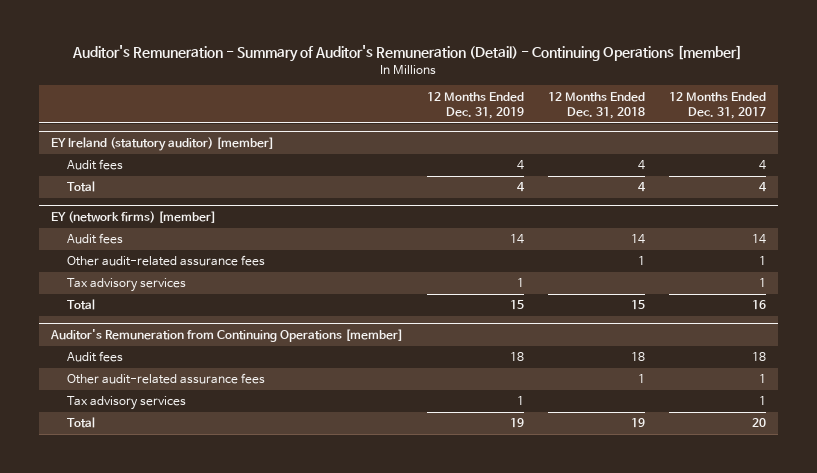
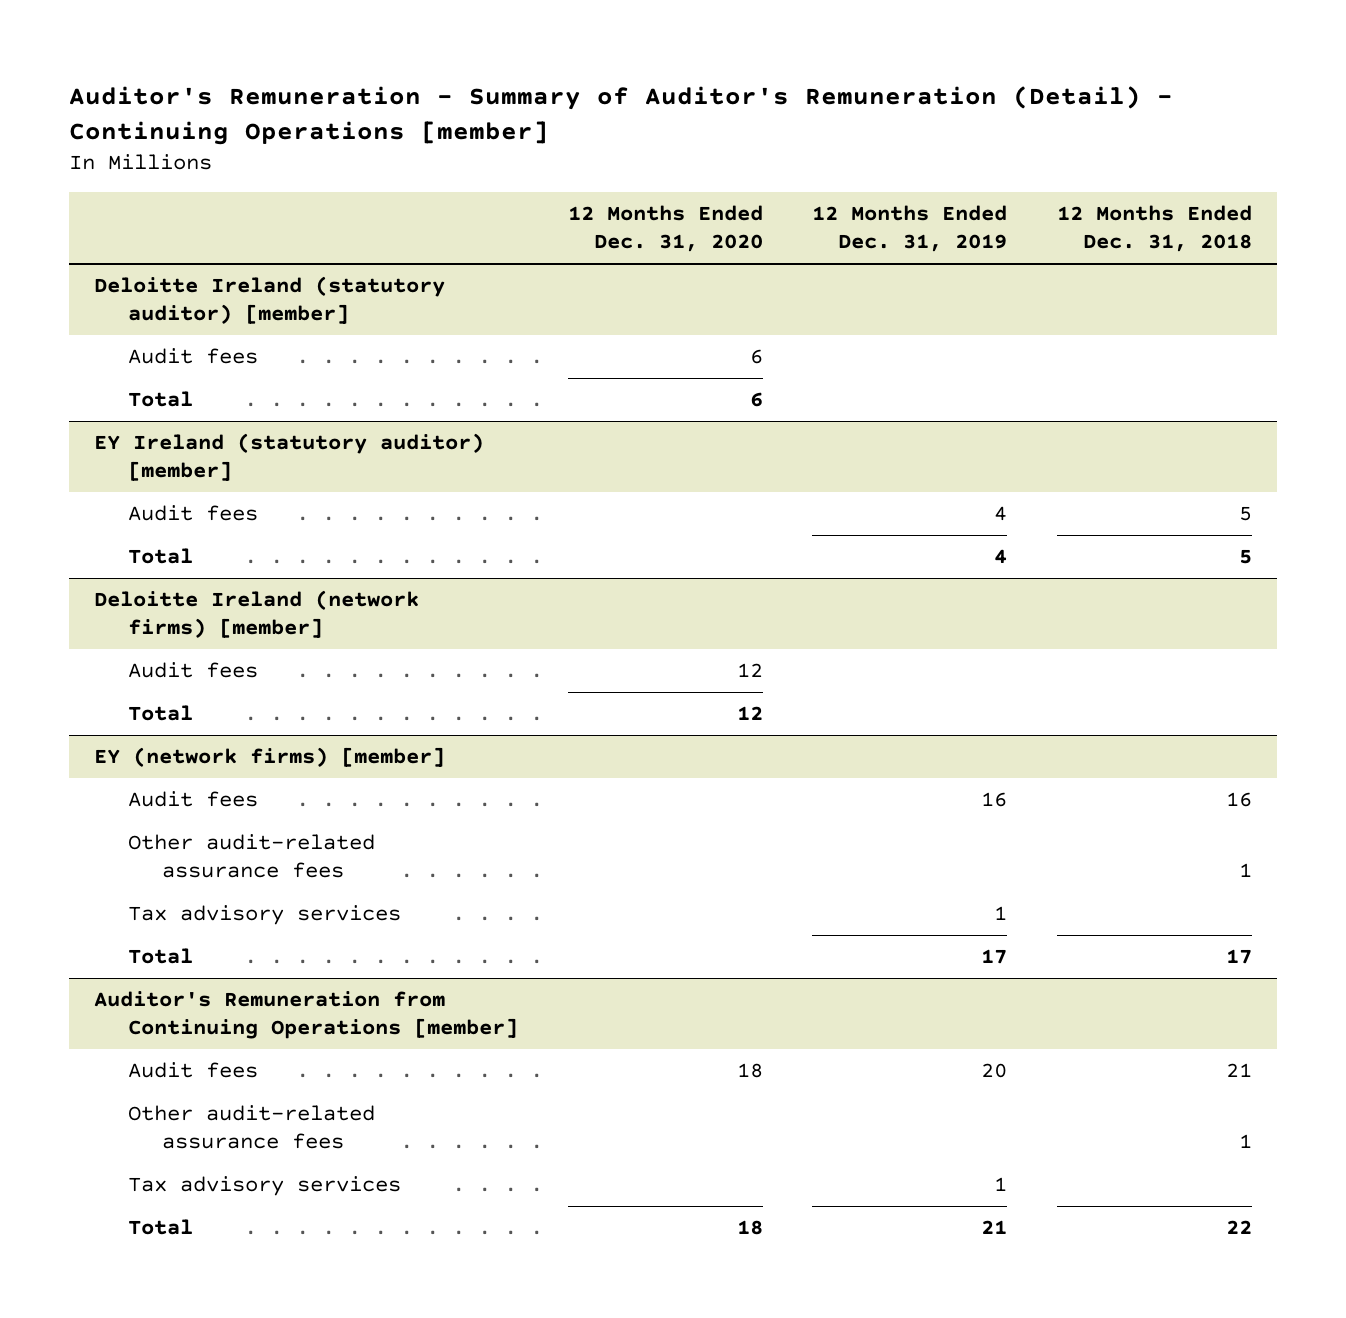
[669,91,767,120] 12 Months Ended Dec. 31, 2017 -> none
none -> [567,205,763,253] 12 Months Ended Dec. 31, 2020
none -> [93,276,445,325] Deloitte Ireland (statutory auditor) [member]
none -> [127,348,258,365] Audit fees
none -> [127,391,193,408] Total
[637,160,645,171] 4 -> [1239,506,1253,522] 5
[637,182,646,193] 4 -> [1239,549,1253,565] 5
none -> [93,590,419,639] Deloitte Ireland (network firms) [member]
none -> [127,662,258,679] Audit fees
none -> [127,705,193,722] Total
[509,234,524,245] 14 -> [981,792,1008,808] 16
[630,234,645,245] 14 -> [1226,792,1253,808] 16
[509,300,524,311] 15 -> [981,949,1008,965] 17
[630,300,645,311] 15 -> [1226,949,1253,965] 17
[509,352,524,362] 18 -> [981,1063,1008,1079] 20
[630,352,645,362] 18 -> [1226,1063,1253,1078] 21
[509,418,524,429] 19 -> [981,1220,1008,1235] 21
[630,418,645,429] 19 -> [1226,1220,1253,1235] 22

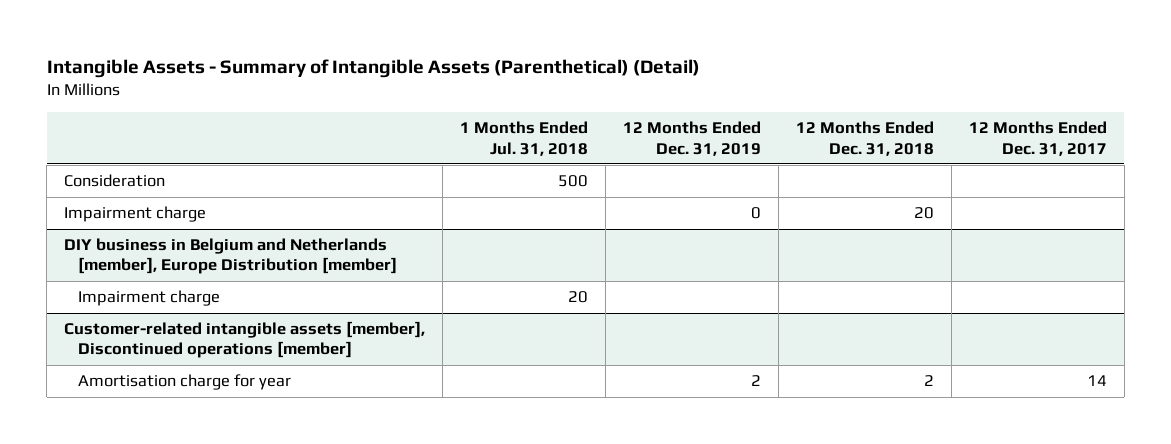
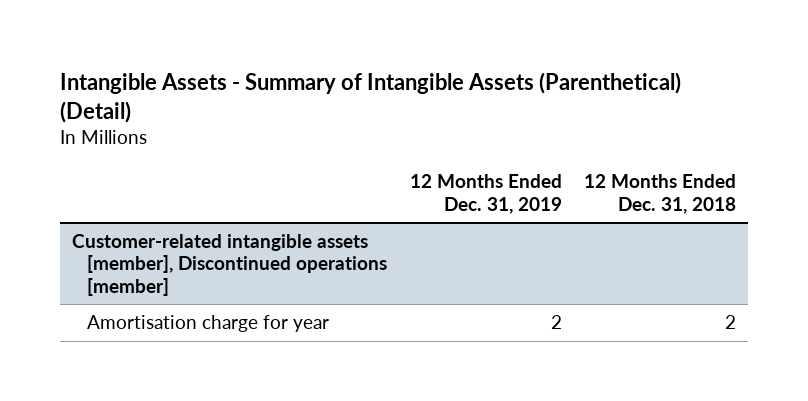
[460,121,589,156] 1 Months Ended Jul. 31, 2018 -> none
[968,121,1107,156] 12 Months Ended Dec. 31, 2017 -> none
[64,174,166,188] Consideration -> none
[64,206,207,223] Impairment charge -> none
[64,238,398,275] DIY business in Belgium and Netherlands [member], Europe Distribution [member] -> none
[78,290,221,307] Impairment charge -> none

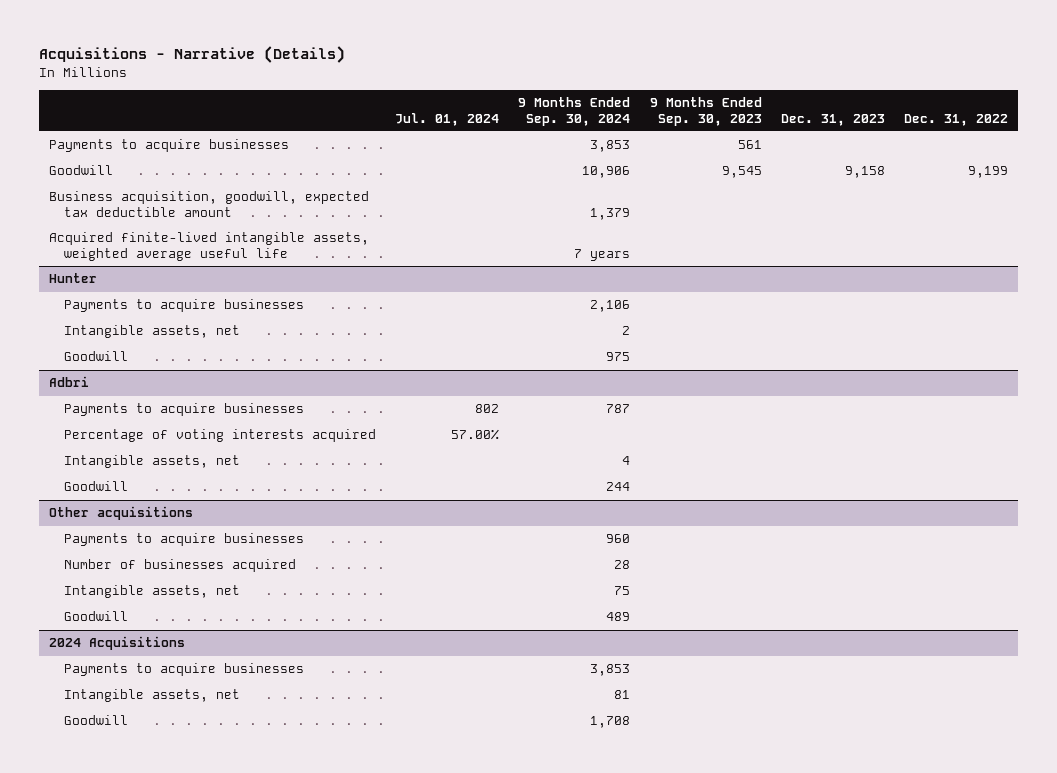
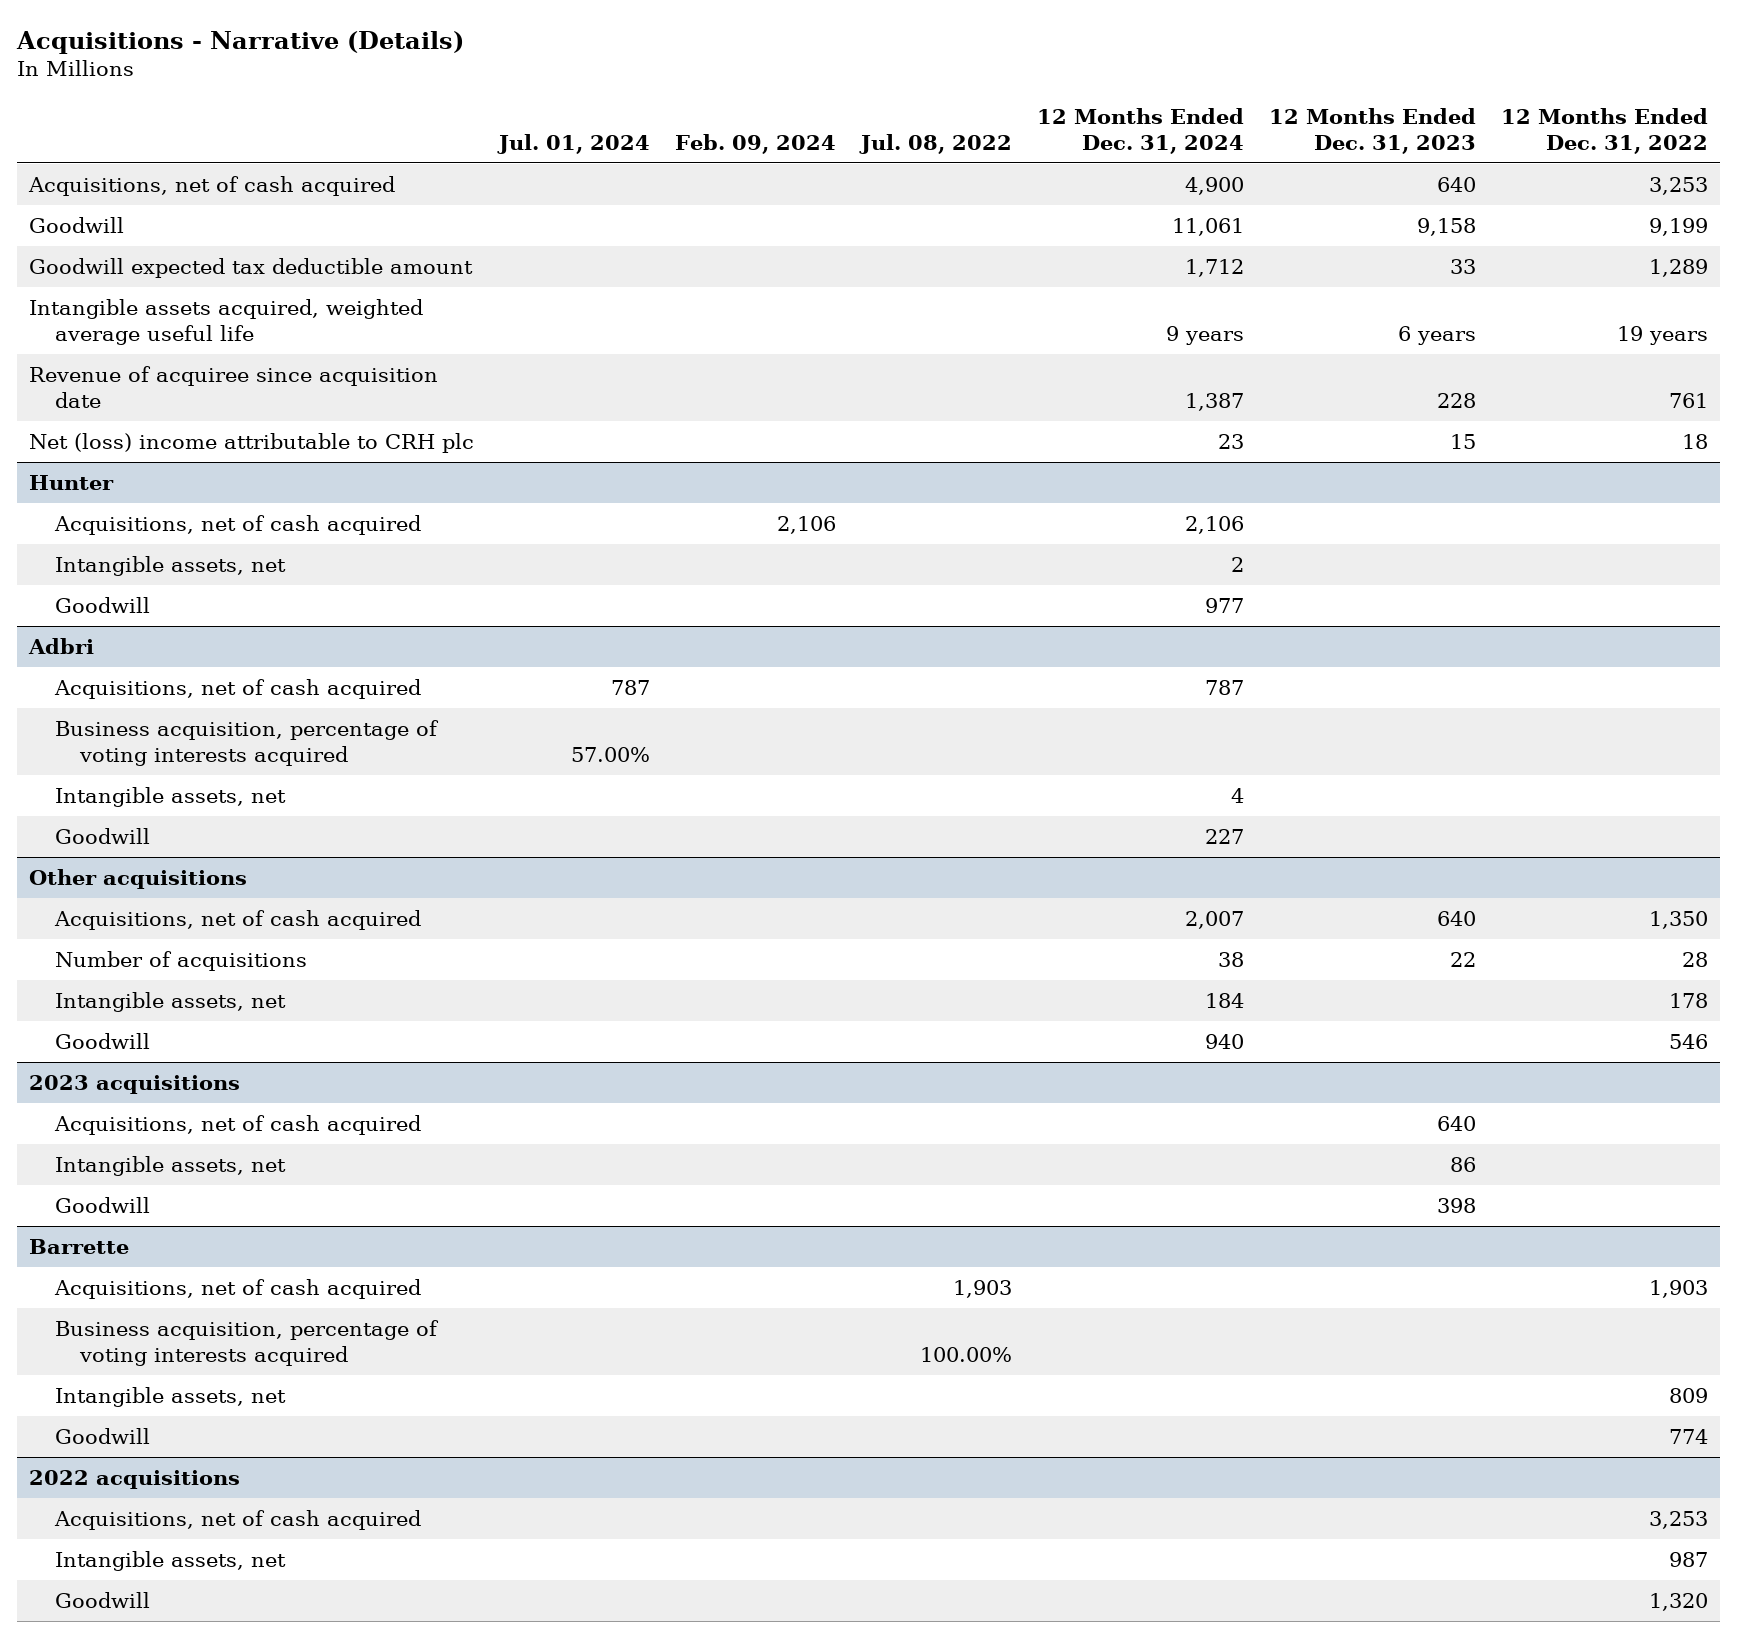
[518,96,631,126] 9 Months Ended Sep. 30, 2024 -> none
[649,96,762,126] 9 Months Ended Sep. 30, 2023 -> none
[780,113,885,126] Dec. 31, 2023 -> none
[904,113,1009,126] Dec. 31, 2022 -> none
none -> [675,134,837,155] Feb. 09, 2024
none -> [858,134,1012,155] Jul. 08, 2022
none -> [1036,107,1244,155] 12 Months Ended Dec. 31, 2024
none -> [1268,107,1476,155] 12 Months Ended Dec. 31, 2023
none -> [1500,107,1708,155] 12 Months Ended Dec. 31, 2022
[49,139,290,153] Payments to acquire businesses -> [28,175,396,196] Acquisitions, net of cash acquired
[49,191,370,217] Business acquisition, goodwill, expected tax deductible amount -> [29,257,474,278] Goodwill expected tax deductible amount
[49,232,370,261] Acquired finite-lived intangible assets, weighted average useful life -> [29,298,424,345] Intangible assets acquired, weighted average useful life
none -> [29,365,439,408] Revenue of acquiree since acquisition date
none -> [29,432,475,453] Net (loss) income attributable to CRH plc
[63,299,304,313] Payments to acquire businesses -> [53,514,421,535] Acquisitions, net of cash acquired
[63,403,304,417] Payments to acquire businesses -> none
none -> [53,678,421,699] Acquisitions, net of cash acquired
[63,429,376,443] Percentage of voting interests acquired -> [54,719,439,766] Business acquisition, percentage of voting interests acquired
[63,533,304,547] Payments to acquire businesses -> [53,909,421,930] Acquisitions, net of cash acquired
[63,559,296,573] Number of businesses acquired -> [54,950,307,971] Number of acquisitions
[49,636,186,651] 2024 Acquisitions -> none
[63,663,304,677] Payments to acquire businesses -> none
[63,689,240,703] Intangible assets, net -> none
[63,715,128,726] Goodwill -> none
none -> [29,1074,241,1094] 2023 acquisitions
none -> [53,1114,421,1135] Acquisitions, net of cash acquired
none -> [54,1155,286,1176] Intangible assets, net
none -> [54,1196,150,1213] Goodwill
none -> [29,1238,130,1254] Barrette
none -> [53,1278,421,1299] Acquisitions, net of cash acquired
none -> [54,1319,439,1366] Business acquisition, percentage of voting interests acquired
none -> [54,1386,286,1407] Intangible assets, net
none -> [54,1427,150,1444] Goodwill
none -> [29,1469,241,1489] 2022 acquisitions
none -> [53,1509,421,1530] Acquisitions, net of cash acquired
none -> [54,1550,286,1571] Intangible assets, net
none -> [54,1591,150,1608] Goodwill

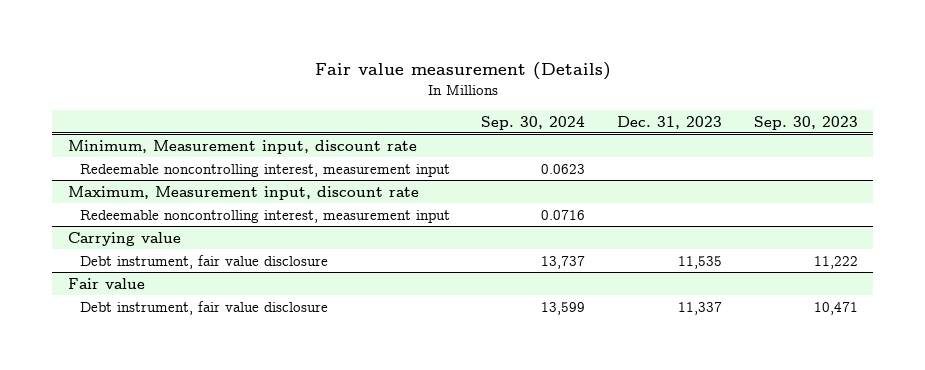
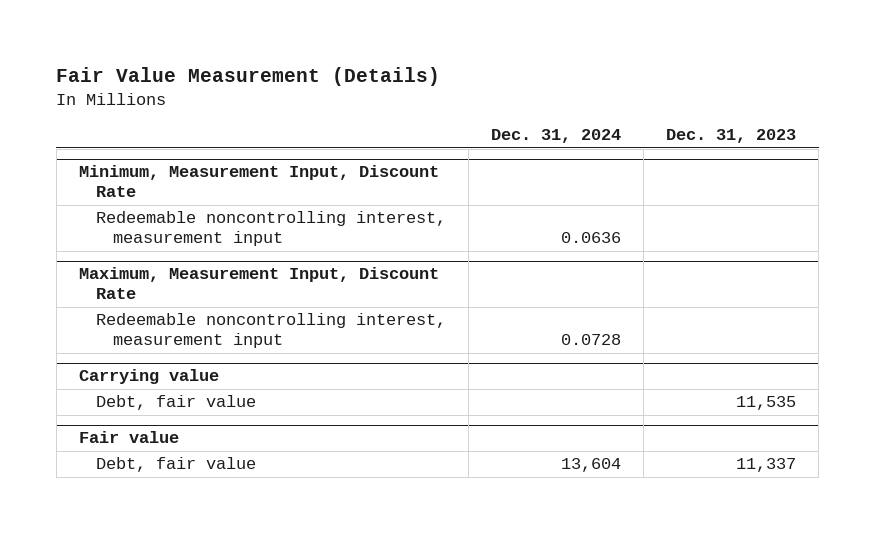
[314,61,611,80] Fair value measurement (Details) -> [56,67,441,87] Fair Value Measurement (Details)
[481,115,586,130] Sep. 30, 2024 -> none
[753,115,858,130] Sep. 30, 2023 -> none
none -> [491,129,622,144] Dec. 31, 2024
[67,139,417,154] Minimum, Measurement input, discount rate -> [78,165,439,198] Minimum, Measurement Input, Discount Rate
[67,185,419,200] Maximum, Measurement input, discount rate -> [78,267,439,300] Maximum, Measurement Input, Discount Rate
[79,254,328,269] Debt instrument, fair value disclosure -> [96,395,257,411] Debt, fair value
[79,300,328,315] Debt instrument, fair value disclosure -> [96,457,257,473] Debt, fair value

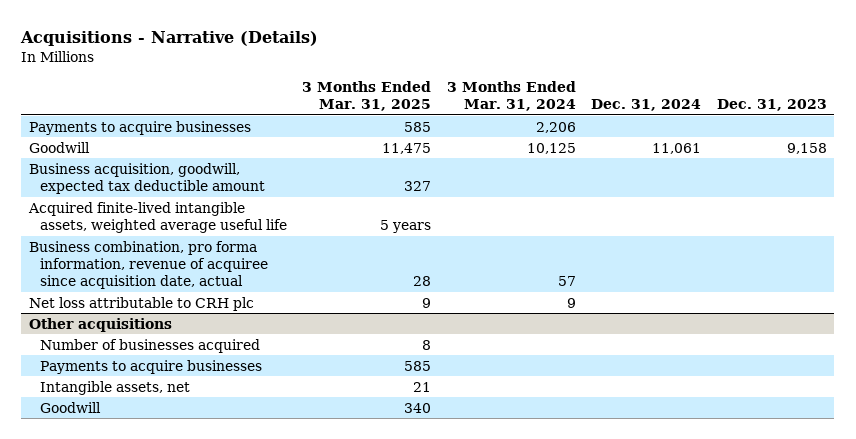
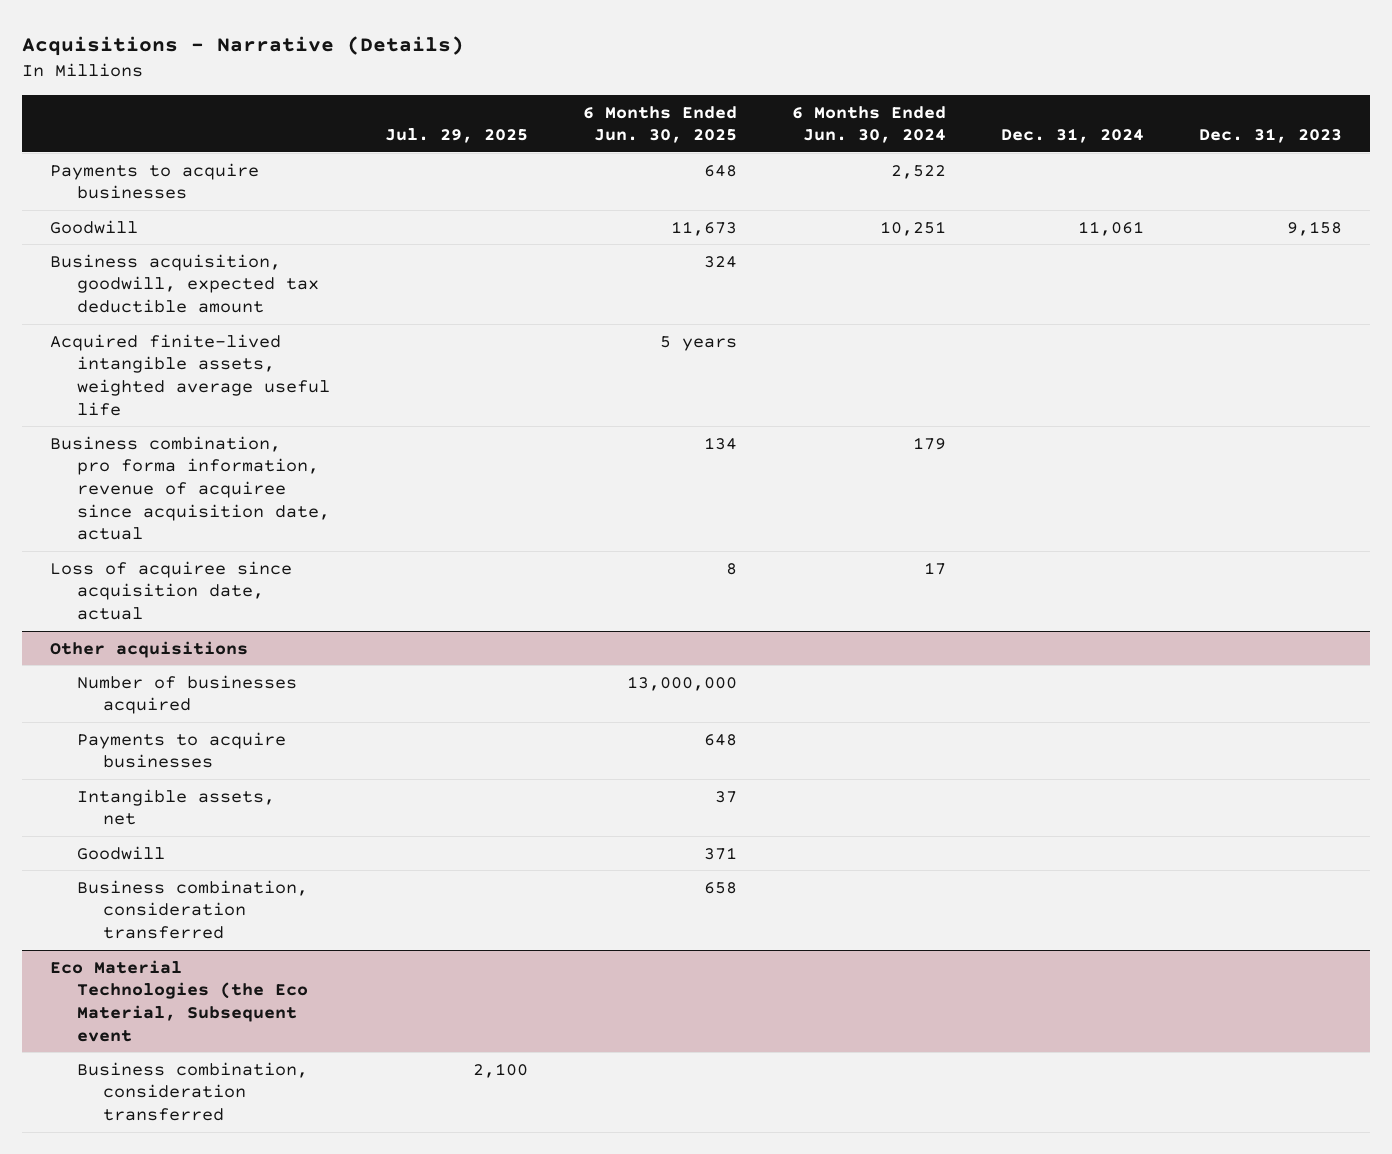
[302,80,432,112] 3 Months Ended Mar. 31, 2025 -> none
[446,80,576,112] 3 Months Ended Mar. 31, 2024 -> none
none -> [384,128,528,144] Jul. 29, 2025
none -> [582,105,737,144] 6 Months Ended Jun. 30, 2025
none -> [792,105,947,144] 6 Months Ended Jun. 30, 2024
[29,296,255,311] Net loss attributable to CRH plc -> [49,560,292,621] Loss of acquiree since acquisition date, actual
none -> [76,879,308,940] Business combination, consideration transferred
none -> [49,959,308,1042] Eco Material Technologies (the Eco Material, Subsequent event
none -> [76,1061,308,1122] Business combination, consideration transferred

